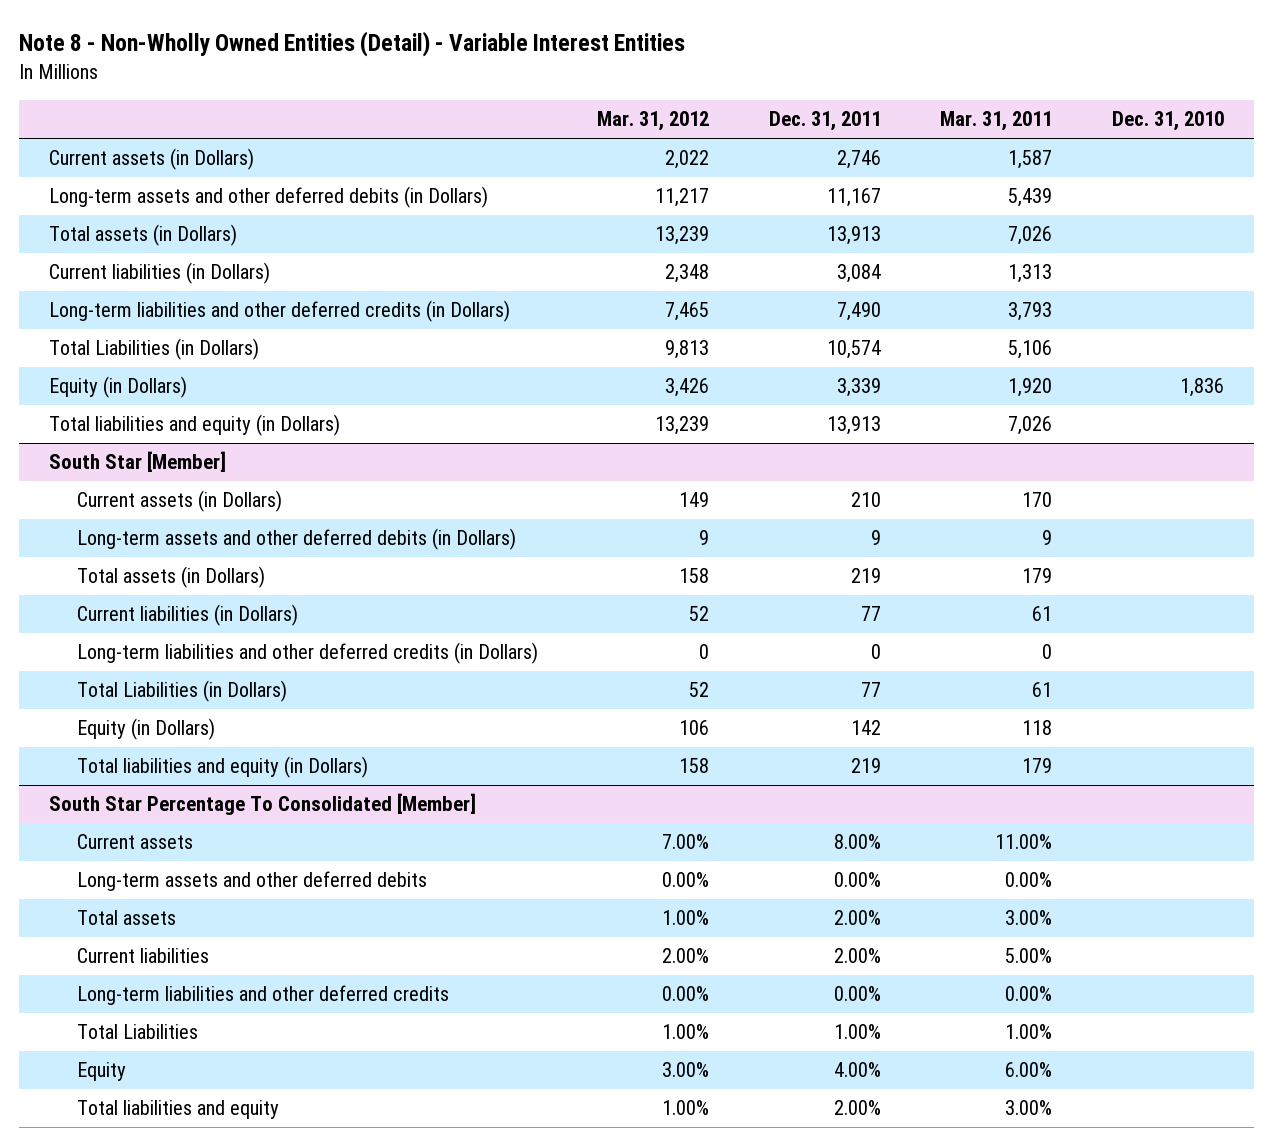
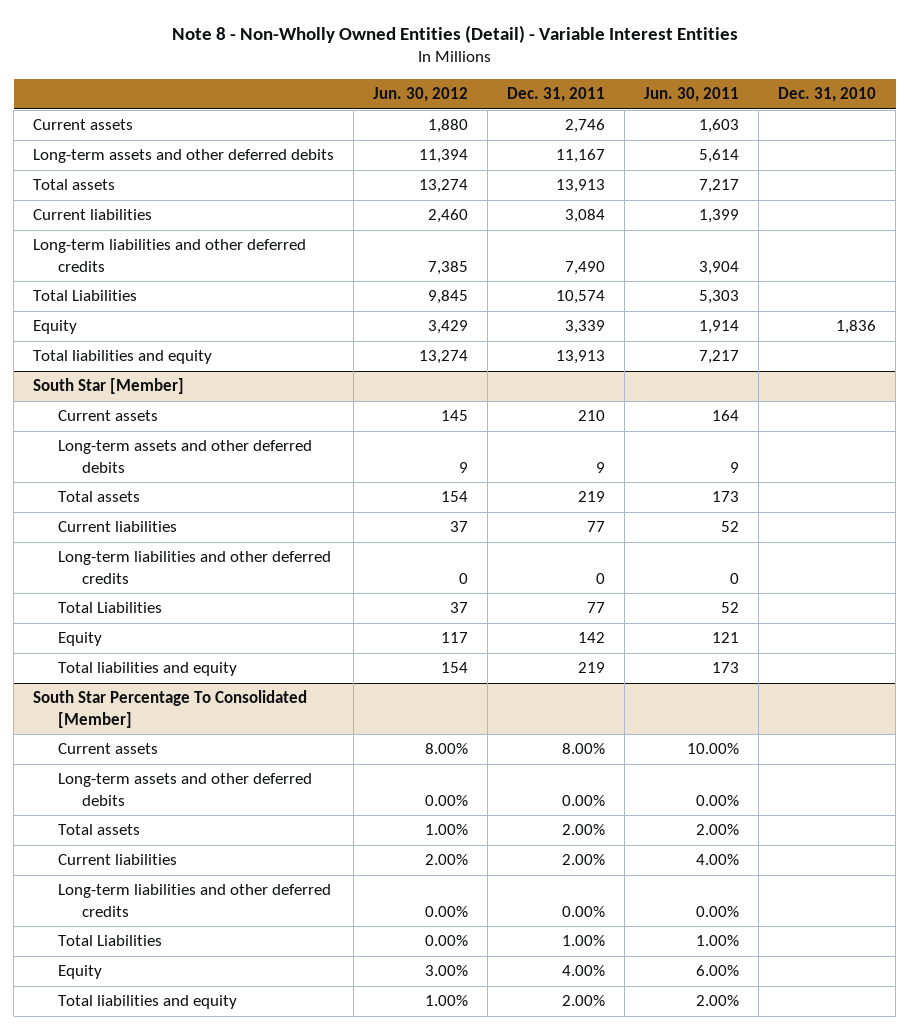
[597,111,710,132] Mar. 31, 2012 -> none
[940,111,1053,132] Mar. 31, 2011 -> none
none -> [373,87,469,103] Jun. 30, 2012
none -> [644,87,740,103] Jun. 30, 2011
[49,148,255,171] Current assets (in Dollars) -> [33,119,134,131] Current assets
[49,186,489,209] Long-term assets and other deferred debits (in Dollars) -> [33,149,335,164] Long-term assets and other deferred debits
[49,224,238,247] Total assets (in Dollars) -> [33,179,116,191] Total assets
[49,262,271,285] Current liabilities (in Dollars) -> [33,209,153,221] Current liabilities
[49,300,511,323] Long-term liabilities and other deferred credits (in Dollars) -> [33,239,307,272] Long-term liabilities and other deferred credits
[49,338,260,361] Total Liabilities (in Dollars) -> [33,290,138,302] Total Liabilities
[49,376,188,399] Equity (in Dollars) -> [33,320,78,335] Equity
[49,414,341,437] Total liabilities and equity (in Dollars) -> [33,350,213,365] Total liabilities and equity
[76,490,282,513] Current assets (in Dollars) -> [57,410,158,422] Current assets
[76,528,516,551] Long-term assets and other deferred debits (in Dollars) -> [57,440,312,473] Long-term assets and other deferred debits
[76,566,265,589] Total assets (in Dollars) -> [57,491,140,503] Total assets
[76,604,298,627] Current liabilities (in Dollars) -> [57,521,177,533] Current liabilities
[76,642,538,665] Long-term liabilities and other deferred credits (in Dollars) -> [57,551,331,584] Long-term liabilities and other deferred credits
[76,680,287,703] Total Liabilities (in Dollars) -> [57,602,162,614] Total Liabilities
[76,718,215,741] Equity (in Dollars) -> [57,632,102,647] Equity
[76,756,368,779] Total liabilities and equity (in Dollars) -> [57,662,237,677] Total liabilities and equity

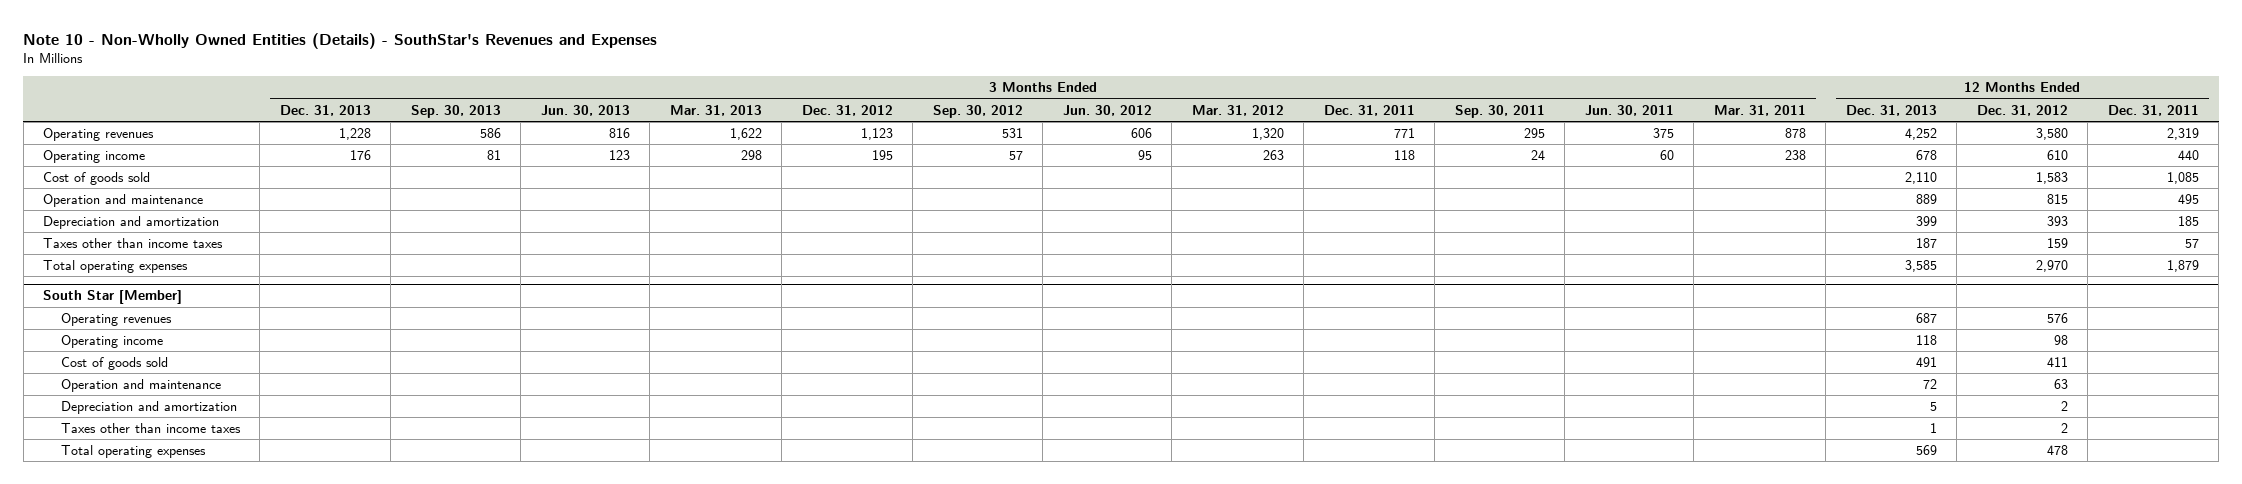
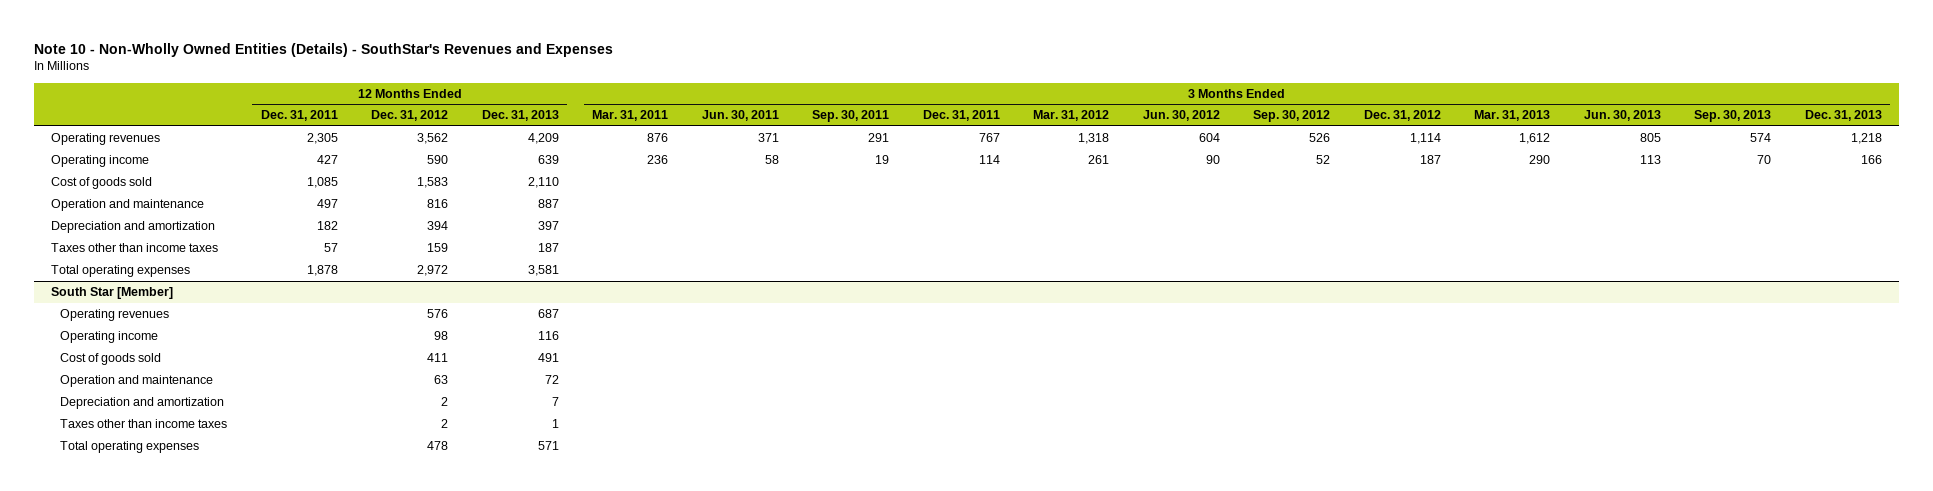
[338,127,371,140] 1,228 -> [1850,133,1882,145] 1,218
[479,127,501,138] 586 -> [1750,133,1772,143] 574
[608,127,630,138] 816 -> [1639,133,1661,143] 805
[729,127,762,140] 1,622 -> [1519,133,1551,145] 1,612
[860,127,893,140] 1,123 -> [1409,133,1441,145] 1,114
[1001,127,1023,138] 531 -> [1309,133,1331,143] 526
[1130,127,1152,138] 606 -> [1198,133,1220,143] 604
[1251,127,1284,140] 1,320 -> [1078,133,1110,145] 1,318
[1393,127,1415,138] 771 -> [978,133,1000,143] 767
[1523,127,1545,138] 295 -> [868,133,890,143] 291
[1652,127,1674,138] 375 -> [757,133,779,143] 371
[1784,127,1806,138] 878 -> [647,133,669,143] 876
[1904,127,1937,140] 4,252 -> [527,133,559,145] 4,209
[2035,127,2068,140] 3,580 -> [417,133,449,145] 3,562
[2166,127,2199,140] 2,319 -> [306,133,338,145] 2,305
[349,149,371,160] 176 -> [1860,155,1882,165] 166
[486,149,501,160] 81 -> [1757,155,1772,165] 70
[608,149,630,160] 123 -> [1639,155,1661,165] 113
[740,149,762,160] 298 -> [1529,155,1551,165] 290
[871,149,893,160] 195 -> [1419,155,1441,165] 187
[1008,150,1023,160] 57 -> [1316,155,1331,165] 52
[1137,149,1152,160] 95 -> [1205,155,1220,165] 90
[1262,149,1284,160] 263 -> [1088,155,1110,165] 261
[1393,149,1415,160] 118 -> [978,155,1000,165] 114
[1530,149,1545,160] 24 -> [875,155,890,165] 19
[1659,149,1674,160] 60 -> [764,155,779,165] 58
[1784,149,1806,160] 238 -> [647,155,669,165] 236
[1915,149,1937,160] 678 -> [537,155,559,165] 639
[2046,149,2068,160] 610 -> [427,155,449,165] 590
[2177,149,2199,160] 440 -> [316,155,338,165] 427
[1915,193,1937,204] 889 -> [537,199,559,209] 887
[2046,193,2068,204] 815 -> [427,199,449,209] 816
[2177,193,2199,204] 495 -> [316,199,338,209] 497
[1915,215,1937,226] 399 -> [537,221,559,231] 397
[2046,215,2068,226] 393 -> [427,221,449,231] 394
[2177,215,2199,226] 185 -> [316,221,338,231] 182
[1904,259,1937,272] 3,585 -> [527,265,559,277] 3,581
[2035,259,2068,272] 2,970 -> [417,265,449,277] 2,972
[2166,259,2199,272] 1,879 -> [306,265,338,277] 1,878
[1915,334,1937,345] 118 -> [537,331,559,341] 116
[1929,401,1937,411] 5 -> [551,397,559,407] 7
[1915,444,1937,455] 569 -> [537,441,559,451] 571

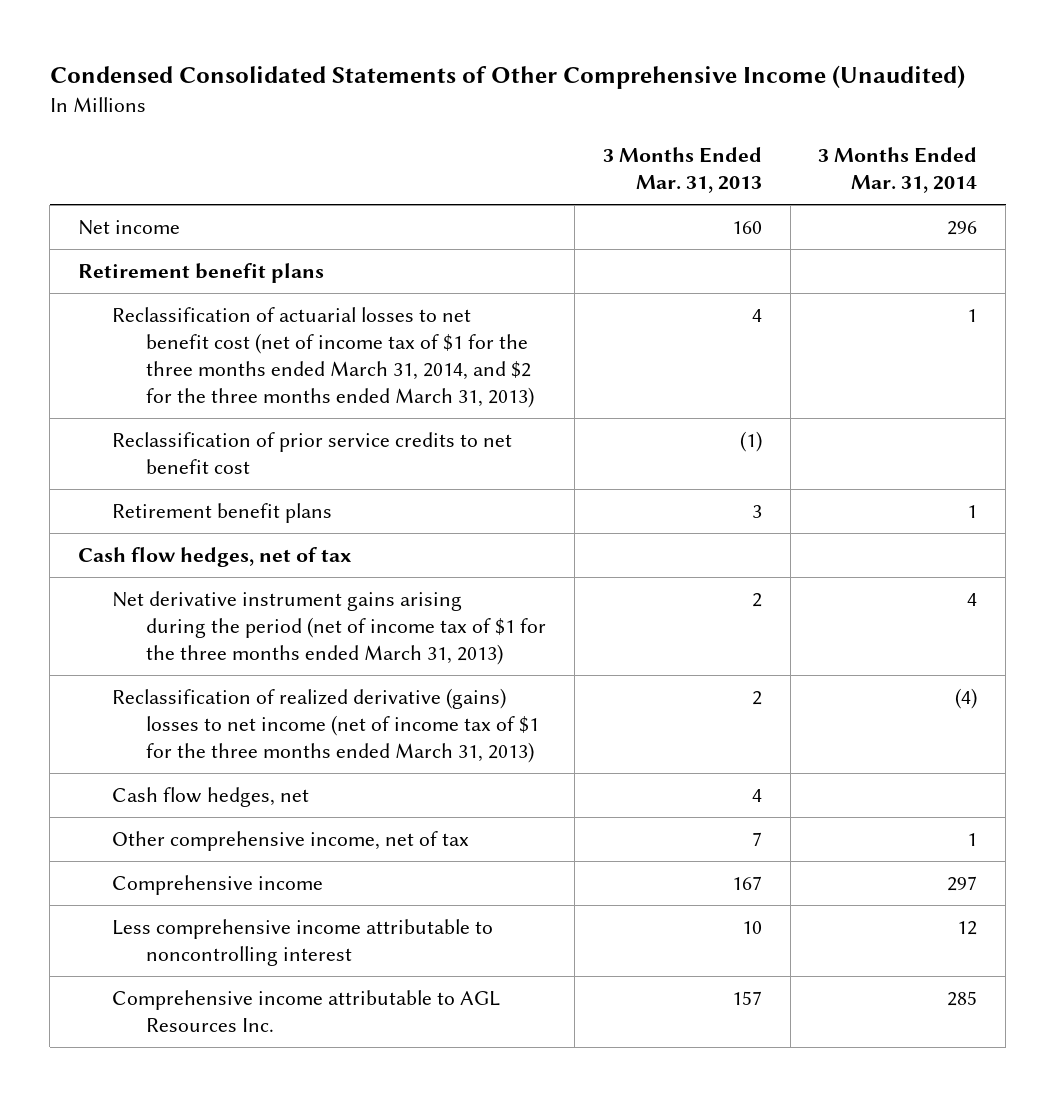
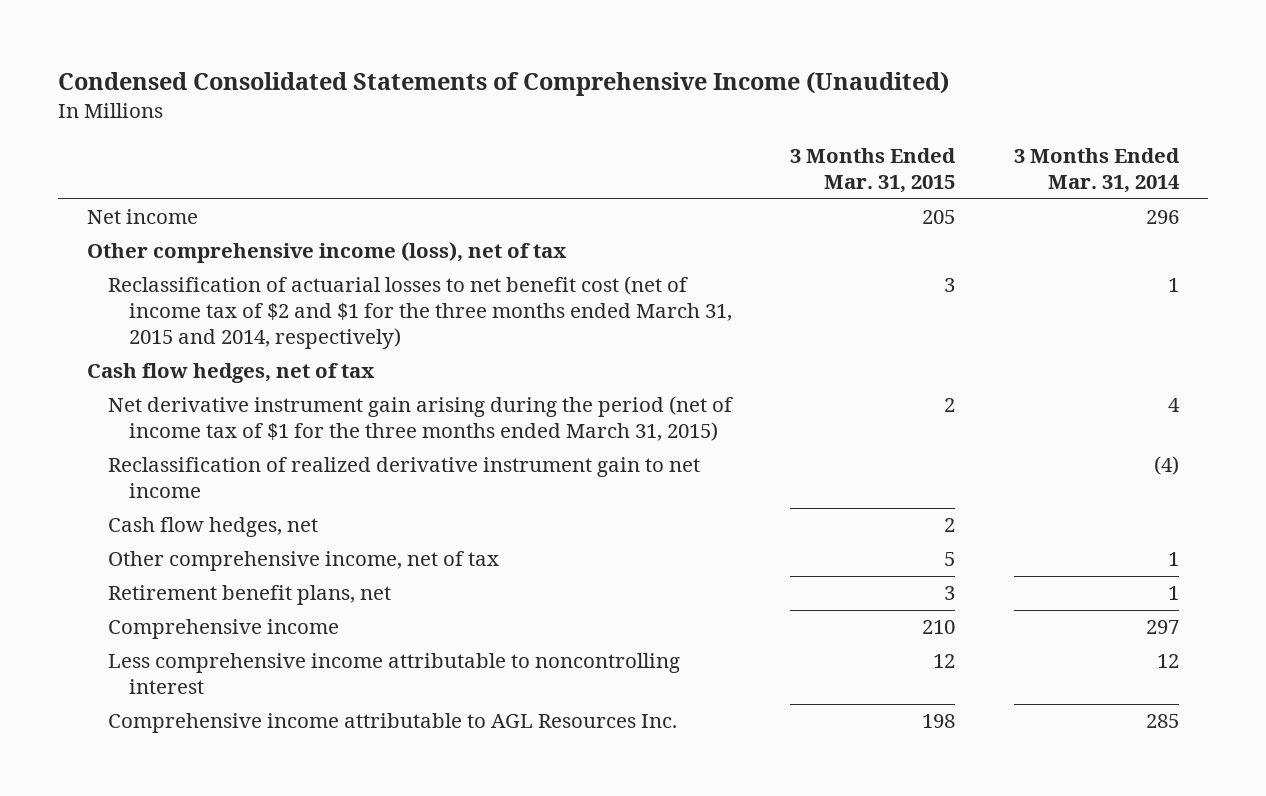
[49,65,965,90] Condensed Consolidated Statements of Other Comprehensive Income (Unaudited) -> [58,71,950,97] Condensed Consolidated Statements of Comprehensive Income (Unaudited)
[602,147,762,194] 3 Months Ended Mar. 31, 2013 -> none
none -> [790,148,957,193] 3 Months Ended Mar. 31, 2015
[78,262,325,283] Retirement benefit plans -> none
[112,431,513,475] Reclassification of prior service credits to net benefit cost -> none
[112,502,333,523] Retirement benefit plans -> none
none -> [87,242,568,264] Other comprehensive income (loss), net of tax
[112,306,535,409] Reclassification of actuarial losses to net benefit cost (net of income tax of $1 for the three months ended March 31, 2014, and $2 for the three months ended March 31, 2013) -> [107,276,732,350] Reclassification of actuarial losses to net benefit cost (net of income tax of $2 and $1 for the three months ended March 31, 2015 and 2014, respectively)
[112,590,547,666] Net derivative instrument gains arising during the period (net of income tax of $1 for the three months ended March 31, 2013) -> [107,396,733,442] Net derivative instrument gain arising during the period (net of income tax of $1 for the three months ended March 31, 2015)
[112,687,540,764] Reclassification of realized derivative (gains) losses to net income (net of income tax of $1 for the three months ended March 31, 2013) -> [107,457,700,499] Reclassification of realized derivative instrument gain to net income
none -> [107,585,391,606] Retirement benefit plans, net

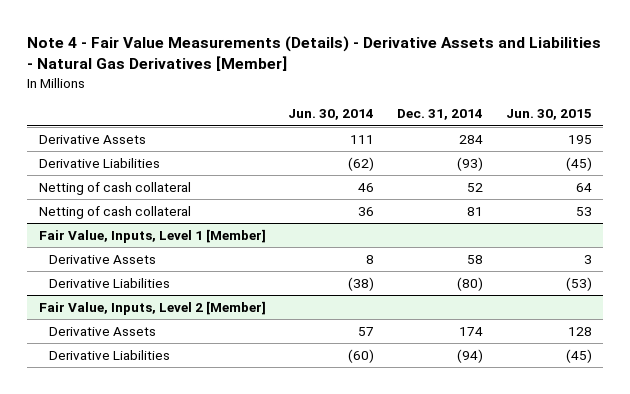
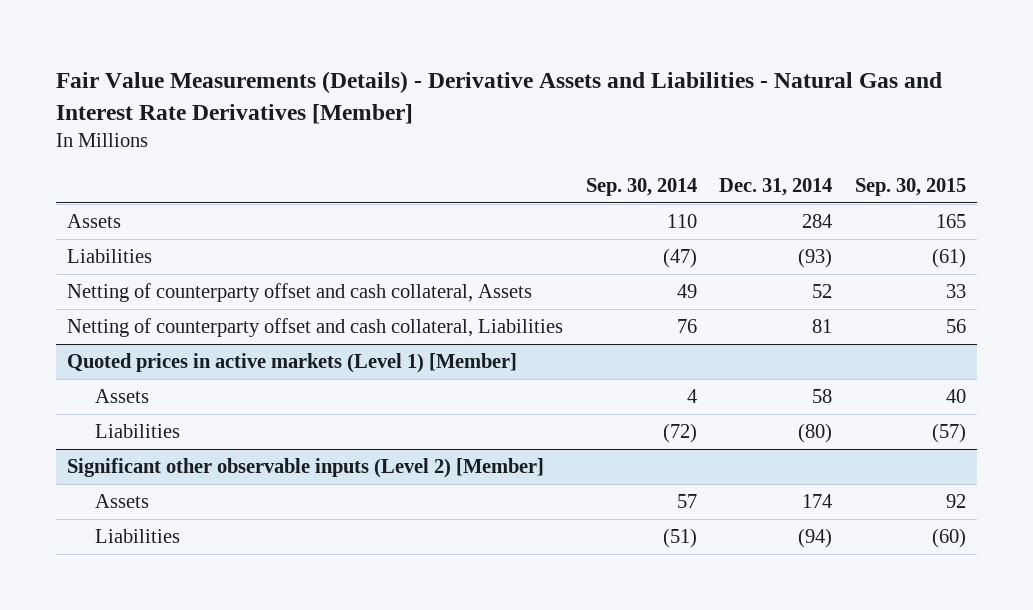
[27,36,602,72] Note 4 - Fair Value Measurements (Details) - Derivative Assets and Liabilities - Natural Gas Derivatives [Member] -> [56,70,943,124] Fair Value Measurements (Details) - Derivative Assets and Liabilities - Natural Gas and Interest Rate Derivatives [Member]
[288,109,375,121] Jun. 30, 2014 -> none
[505,109,592,121] Jun. 30, 2015 -> none
none -> [585,177,697,196] Sep. 30, 2014
none -> [854,177,966,196] Sep. 30, 2015
[38,134,146,144] Derivative Assets -> [67,214,122,229] Assets
[38,157,160,168] Derivative Liabilities -> [67,249,153,264] Liabilities
[38,181,191,195] Netting of cash collateral -> [67,283,533,303] Netting of counterparty offset and cash collateral, Assets
[38,205,191,219] Netting of cash collateral -> [67,318,564,338] Netting of counterparty offset and cash collateral, Liabilities
[38,228,266,243] Fair Value, Inputs, Level 1 [Member] -> [67,353,518,374] Quoted prices in active markets (Level 1) [Member]
[48,254,156,264] Derivative Assets -> [95,389,150,404] Assets
[48,277,170,288] Derivative Liabilities -> [95,424,181,439] Liabilities
[38,300,266,315] Fair Value, Inputs, Level 2 [Member] -> [67,458,545,479] Significant other observable inputs (Level 2) [Member]
[48,326,156,336] Derivative Assets -> [95,494,150,509] Assets
[48,349,170,360] Derivative Liabilities -> [95,529,181,544] Liabilities

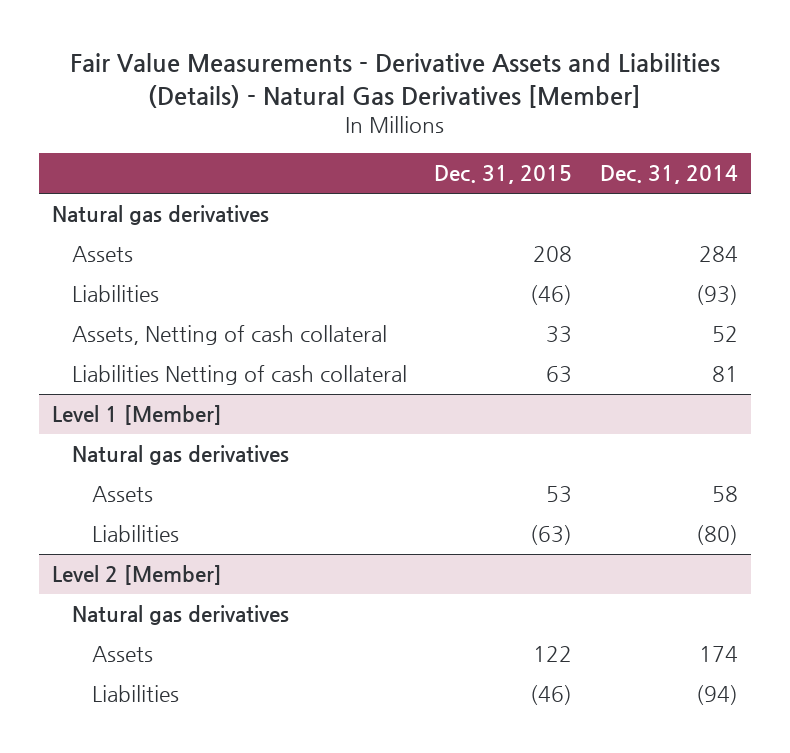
[56,70,943,124] Fair Value Measurements (Details) - Derivative Assets and Liabilities - Natural Gas and Interest Rate Derivatives [Member] -> [70,53,721,108] Fair Value Measurements - Derivative Assets and Liabilities (Details) - Natural Gas Derivatives [Member]
[585,177,697,196] Sep. 30, 2014 -> none
[854,177,966,196] Sep. 30, 2015 -> none
none -> [434,165,573,185] Dec. 31, 2015
none -> [52,205,270,226] Natural gas derivatives
[67,283,533,303] Netting of counterparty offset and cash collateral, Assets -> [72,325,388,346] Assets, Netting of cash collateral
[67,318,564,338] Netting of counterparty offset and cash collateral, Liabilities -> [72,365,408,386] Liabilities Netting of cash collateral
[67,353,518,374] Quoted prices in active markets (Level 1) [Member] -> [52,405,223,426] Level 1 [Member]
none -> [72,445,290,466] Natural gas derivatives
[67,458,545,479] Significant other observable inputs (Level 2) [Member] -> [52,565,223,586] Level 2 [Member]
none -> [72,605,290,626] Natural gas derivatives

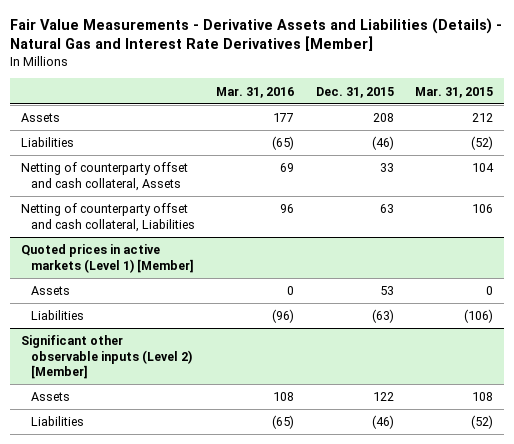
[70,53,721,108] Fair Value Measurements - Derivative Assets and Liabilities (Details) - Natural Gas Derivatives [Member] -> [10,17,503,52] Fair Value Measurements - Derivative Assets and Liabilities (Details) - Natural Gas and Interest Rate Derivatives [Member]
[599,165,738,185] Dec. 31, 2014 -> none
none -> [216,86,295,98] Mar. 31, 2016
none -> [415,86,494,98] Mar. 31, 2015
[52,205,270,226] Natural gas derivatives -> none
[72,445,290,466] Natural gas derivatives -> none
[72,325,388,346] Assets, Netting of cash collateral -> [21,162,189,191] Netting of counterparty offset and cash collateral, Assets
[72,365,408,386] Liabilities Netting of cash collateral -> [21,203,195,232] Netting of counterparty offset and cash collateral, Liabilities
[52,405,223,426] Level 1 [Member] -> [21,244,194,273] Quoted prices in active markets (Level 1) [Member]
[72,605,290,626] Natural gas derivatives -> none
[52,565,223,586] Level 2 [Member] -> [21,335,192,379] Significant other observable inputs (Level 2) [Member]

